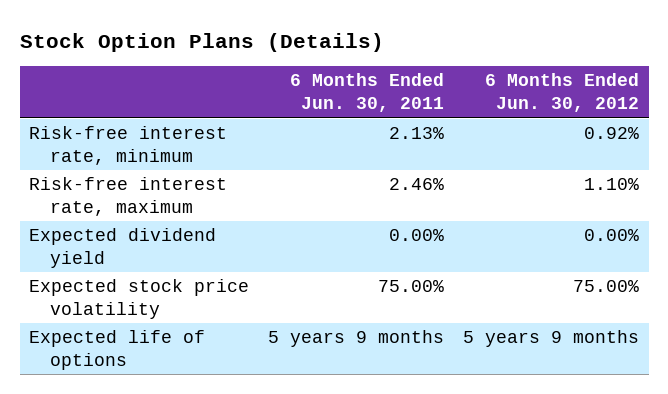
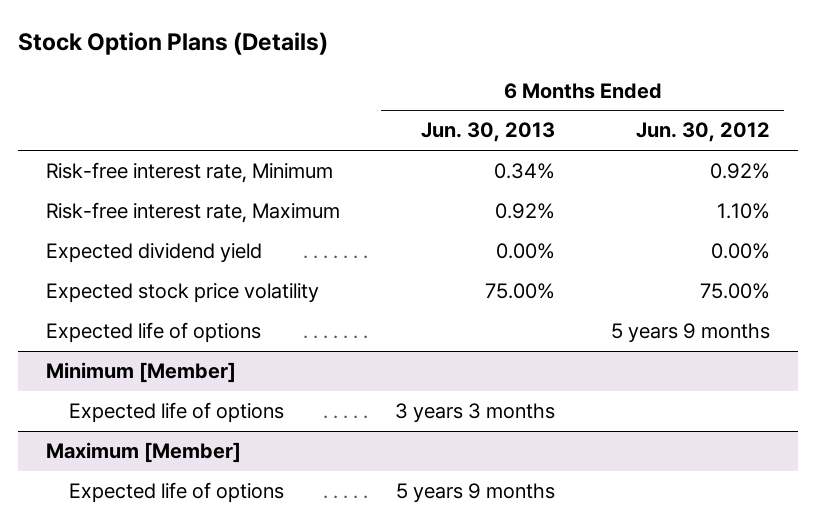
[290,73,445,113] 6 Months Ended Jun. 30, 2011 -> none
none -> [421,122,556,143] Jun. 30, 2013
[29,126,228,166] Risk-free interest rate, minimum -> [45,162,333,184] Risk-free interest rate, Minimum
[29,177,228,217] Risk-free interest rate, maximum -> [45,202,340,224] Risk-free interest rate, Maximum
none -> [45,362,236,384] Minimum [Member]
none -> [69,402,285,424] Expected life of options
none -> [45,442,241,464] Maximum [Member]
none -> [69,482,285,504] Expected life of options

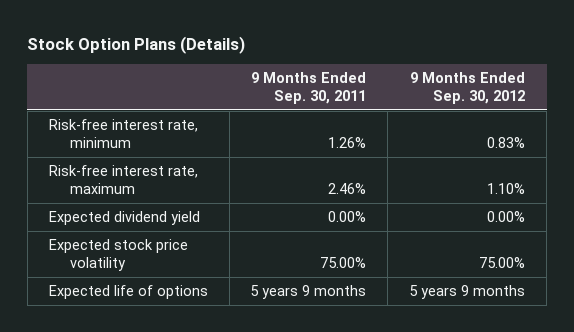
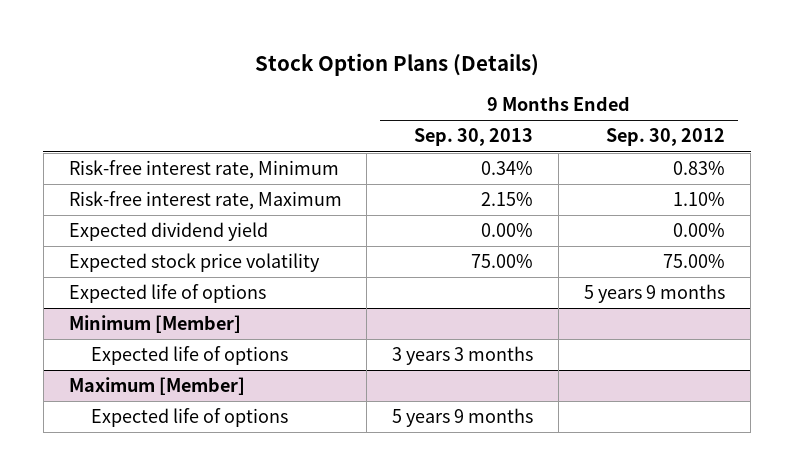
[251,71,367,104] 9 Months Ended Sep. 30, 2011 -> none
none -> [414,128,534,147] Sep. 30, 2013
[48,118,198,149] Risk-free interest rate, minimum -> [68,160,339,180] Risk-free interest rate, Minimum
[48,164,198,195] Risk-free interest rate, maximum -> [68,191,342,211] Risk-free interest rate, Maximum
none -> [68,315,241,334] Minimum [Member]
none -> [91,346,289,366] Expected life of options
none -> [68,377,245,396] Maximum [Member]
none -> [91,408,289,428] Expected life of options

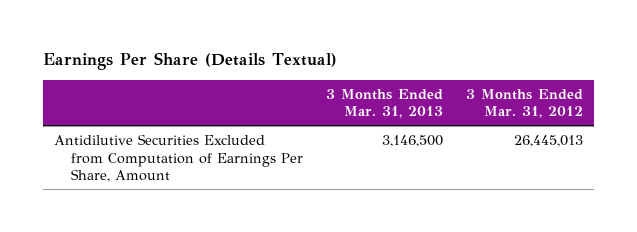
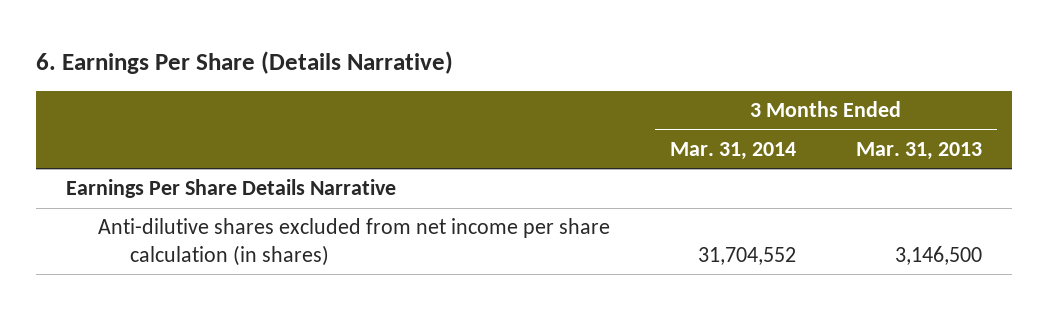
[42,52,337,71] Earnings Per Share (Details Textual) -> [36,50,454,74] 6. Earnings Per Share (Details Narrative)
[465,88,583,119] 3 Months Ended Mar. 31, 2012 -> none
none -> [669,141,796,160] Mar. 31, 2014
none -> [66,179,397,199] Earnings Per Share Details Narrative
[54,133,303,183] Antidilutive Securities Excluded from Computation of Earnings Per Share, Amount -> [98,218,611,266] Anti-dilutive shares excluded from net income per share calculation (in shares)

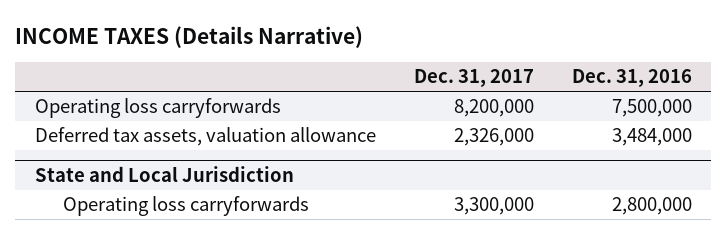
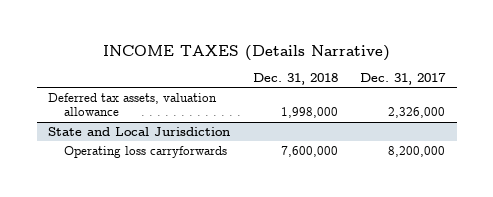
[571,69,692,88] Dec. 31, 2016 -> none
none -> [252,73,338,86] Dec. 31, 2018
[34,98,281,119] Operating loss carryforwards -> none
[453,197,534,216] 3,300,000 -> [388,145,446,157] 8,200,000

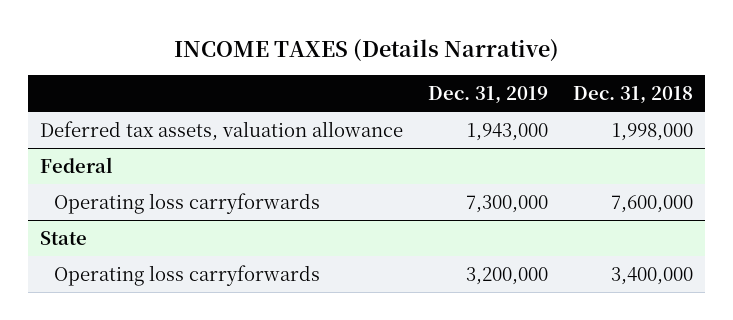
[360,73,447,86] Dec. 31, 2017 -> none
none -> [428,86,549,105] Dec. 31, 2019
[47,126,230,136] State and Local Jurisdiction -> none
none -> [40,156,114,173] Federal
none -> [40,230,88,245] State
none -> [53,264,320,286] Operating loss carryforwards

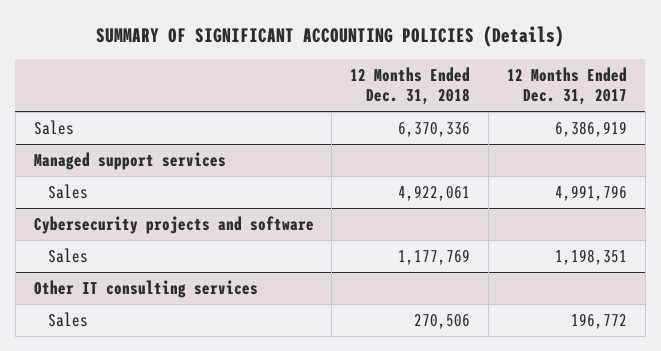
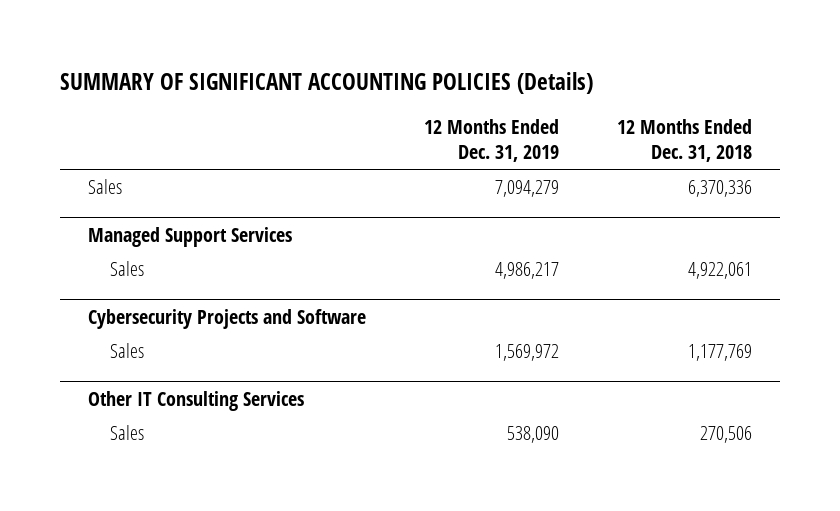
[506,66,627,105] 12 Months Ended Dec. 31, 2017 -> none
none -> [423,119,559,162] 12 Months Ended Dec. 31, 2019
[33,151,226,170] Managed support services -> [88,226,293,247] Managed Support Services
[33,215,314,234] Cybersecurity projects and software -> [88,308,367,329] Cybersecurity Projects and Software
[33,279,258,298] Other IT consulting services -> [88,390,305,411] Other IT Consulting Services

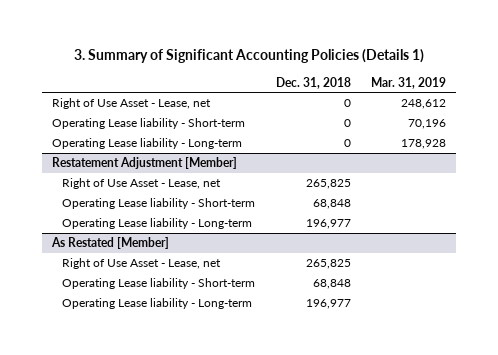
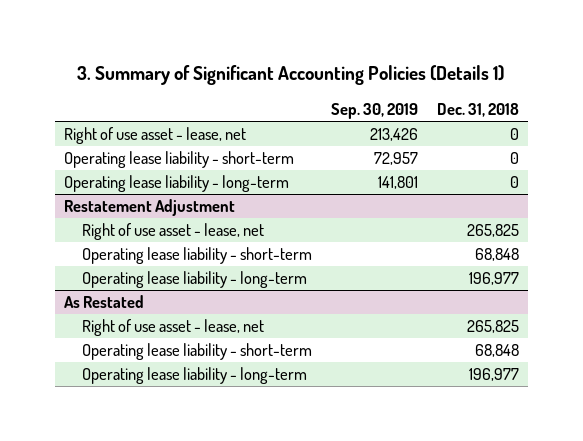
[371,76,447,89] Mar. 31, 2019 -> none
none -> [330,102,418,119] Sep. 30, 2019
[51,98,211,110] Right of Use Asset - Lease, net -> [63,127,246,145] Right of use asset - lease, net
[51,118,245,130] Operating Lease liability - Short-term -> [63,151,294,169] Operating lease liability - short-term
[51,138,242,150] Operating Lease liability - Long-term -> [63,175,289,193] Operating lease liability - long-term
[51,157,237,170] Restatement Adjustment [Member] -> [63,199,235,217] Restatement Adjustment
[61,178,221,190] Right of Use Asset - Lease, net -> [81,223,264,241] Right of use asset - lease, net
[61,198,255,210] Operating Lease liability - Short-term -> [81,247,312,265] Operating lease liability - short-term
[61,218,252,230] Operating Lease liability - Long-term -> [81,271,307,289] Operating lease liability - long-term
[50,237,169,250] As Restated [Member] -> [63,295,144,309] As Restated
[61,258,221,270] Right of Use Asset - Lease, net -> [81,319,264,337] Right of use asset - lease, net
[61,278,255,290] Operating Lease liability - Short-term -> [81,343,312,361] Operating lease liability - short-term
[61,298,252,310] Operating Lease liability - Long-term -> [81,367,307,385] Operating lease liability - long-term

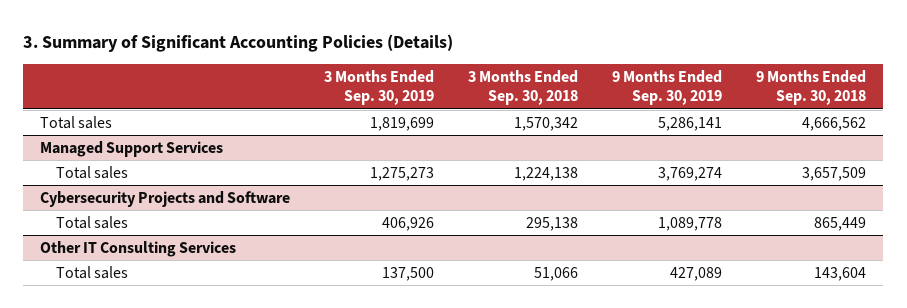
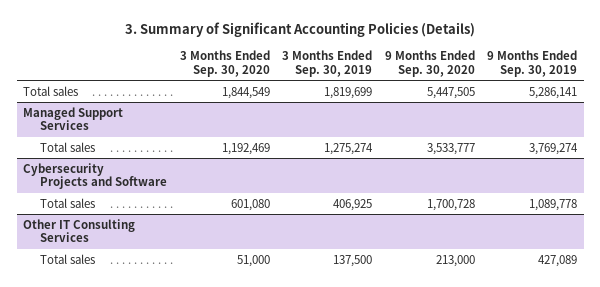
[468,69,579,106] 3 Months Ended Sep. 30, 2018 -> none
[756,69,867,106] 9 Months Ended Sep. 30, 2018 -> none
none -> [179,50,270,77] 3 Months Ended Sep. 30, 2020
none -> [384,50,475,77] 9 Months Ended Sep. 30, 2020
[370,166,435,181] 1,275,273 -> [324,142,374,155] 1,275,274
[382,216,435,231] 406,926 -> [333,198,373,211] 406,925

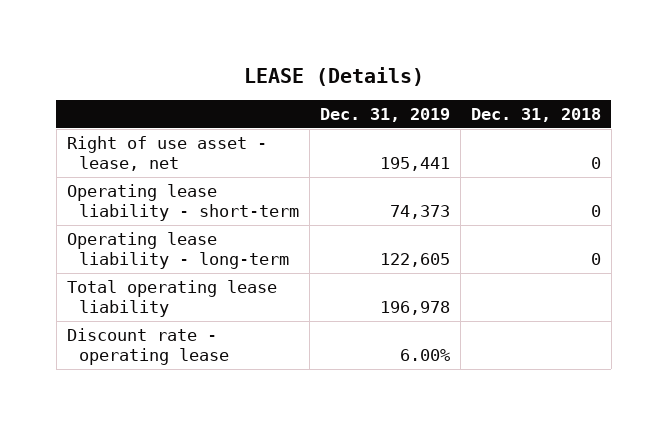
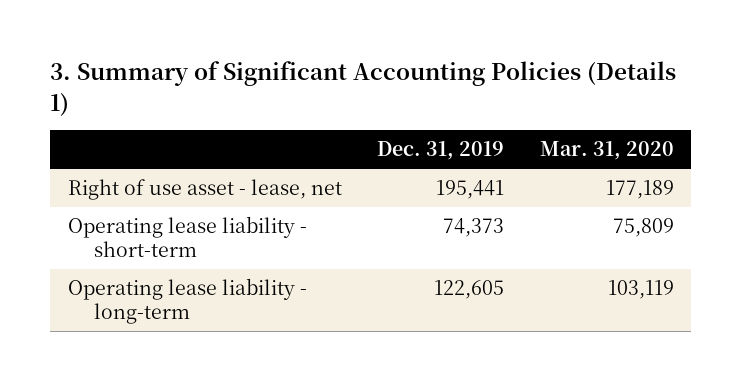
[243,66,424,86] LEASE (Details) -> [50,61,677,116] 3. Summary of Significant Accounting Policies (Details 1)
[471,108,602,123] Dec. 31, 2018 -> none
none -> [539,141,674,161] Mar. 31, 2020
[66,280,277,318] Total operating lease liability -> none
[66,328,230,366] Discount rate - operating lease -> none

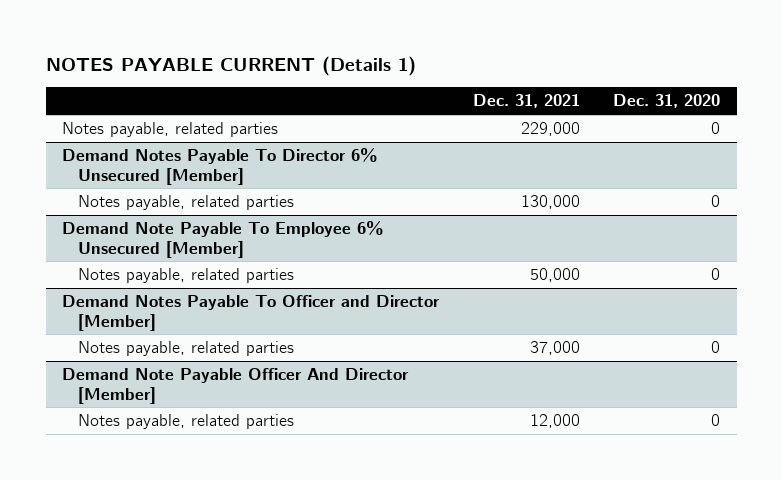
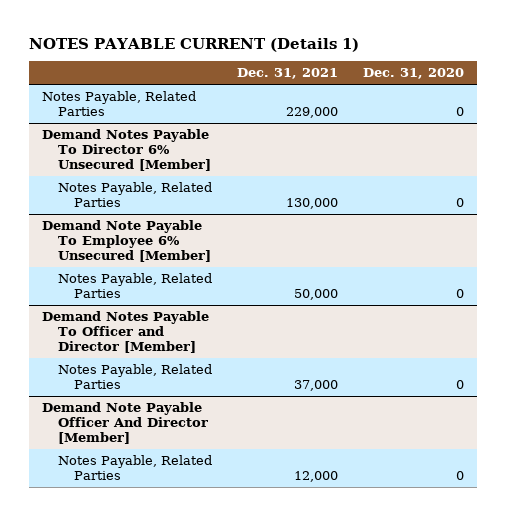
[62,121,279,137] Notes payable, related parties -> [41,90,196,116] Notes Payable, Related Parties
[78,194,295,210] Notes payable, related parties -> [58,181,213,207] Notes Payable, Related Parties
[78,267,295,283] Notes payable, related parties -> [58,272,213,298] Notes Payable, Related Parties
[78,340,295,356] Notes payable, related parties -> [58,363,213,389] Notes Payable, Related Parties
[78,413,295,429] Notes payable, related parties -> [58,454,213,480] Notes Payable, Related Parties

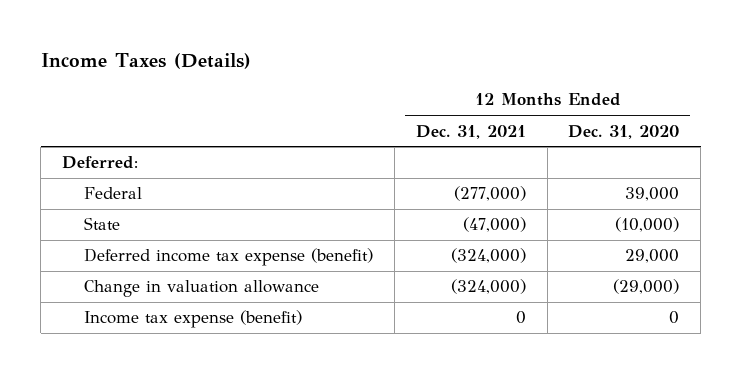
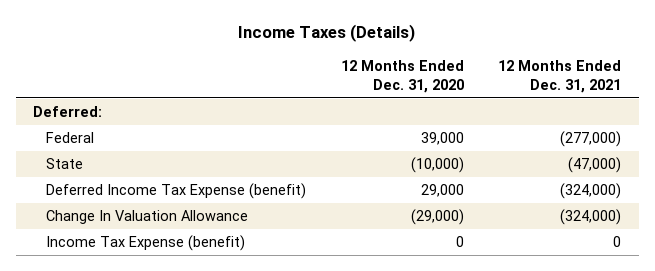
[84,248,374,267] Deferred income tax expense (benefit) -> [46,183,307,200] Deferred Income Tax Expense (benefit)
[84,280,320,298] Change in valuation allowance -> [46,210,249,225] Change In Valuation Allowance
[84,310,303,329] Income tax expense (benefit) -> [46,235,246,252] Income Tax Expense (benefit)

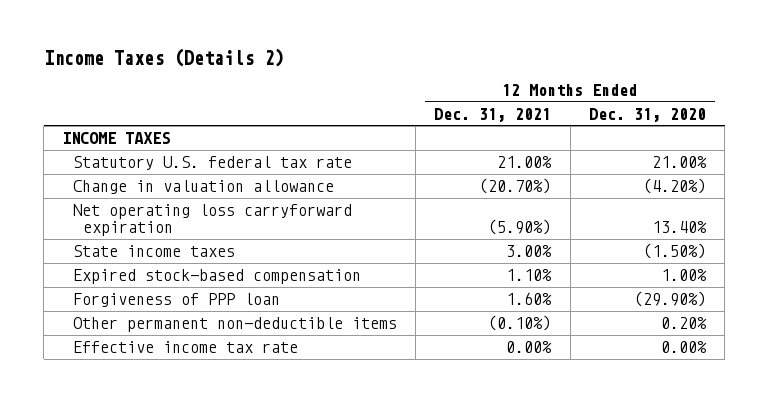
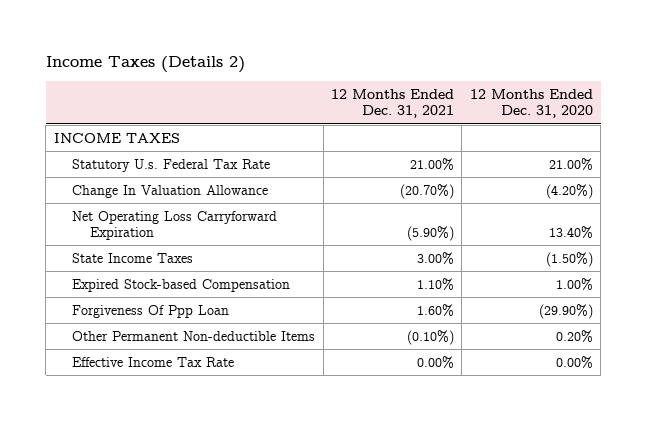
[72,156,352,171] Statutory U.S. federal tax rate -> [72,158,271,172] Statutory U.s. Federal Tax Rate
[72,180,334,195] Change in valuation allowance -> [72,184,269,198] Change In Valuation Allowance
[72,204,352,237] Net operating loss carryforward expiration -> [72,210,278,240] Net Operating Loss Carryforward Expiration
[72,245,235,258] State income taxes -> [72,252,194,263] State Income Taxes
[72,269,361,285] Expired stock-based compensation -> [72,278,291,292] Expired Stock-based Compensation
[72,293,280,308] Forgiveness of PPP loan -> [72,304,230,318] Forgiveness Of Ppp Loan
[72,317,397,333] Other permanent non-deductible items -> [72,330,316,341] Other Permanent Non-deductible Items
[72,341,298,354] Effective income tax rate -> [72,356,235,367] Effective Income Tax Rate

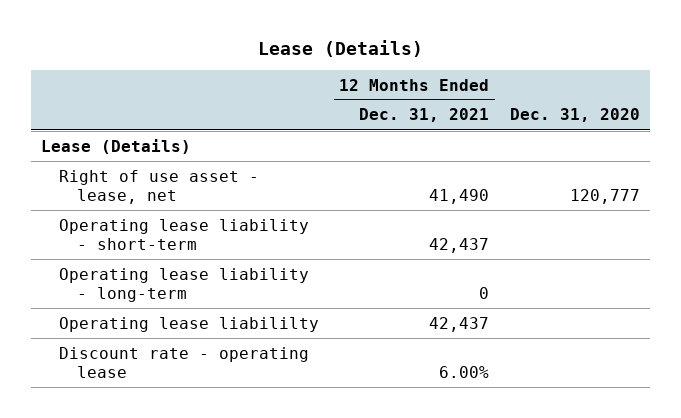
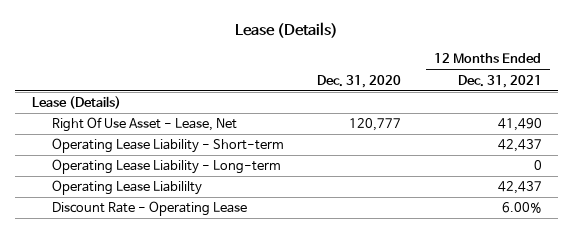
[58,169,259,204] Right of use asset - lease, net -> [51,117,237,133] Right Of Use Asset - Lease, Net
[58,218,309,250] Operating lease liability - short-term -> [51,138,284,154] Operating Lease Liability - Short-term
[58,267,309,302] Operating lease liability - long-term -> [51,159,281,175] Operating Lease Liability - Long-term
[58,316,319,332] Operating lease liabililty -> [51,180,202,196] Operating Lease Liabililty
[58,346,309,378] Discount rate - operating lease -> [51,201,247,217] Discount Rate - Operating Lease

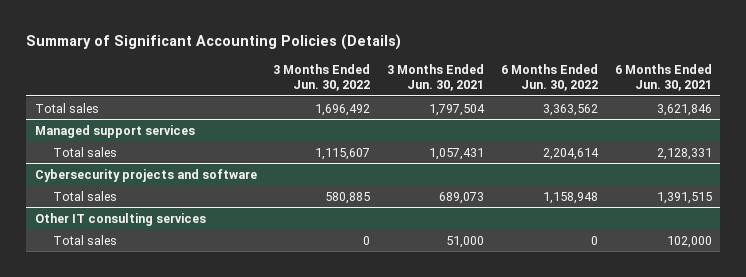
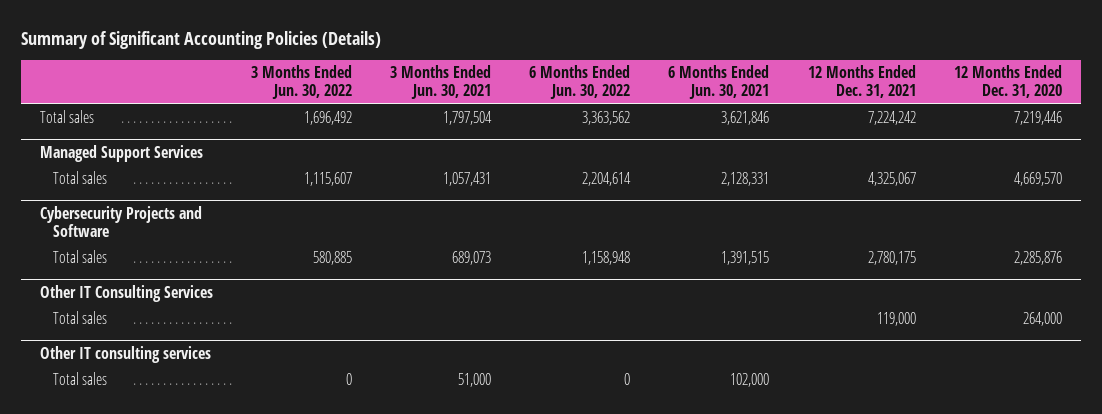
none -> [807,65,916,99] 12 Months Ended Dec. 31, 2021
none -> [953,65,1062,99] 12 Months Ended Dec. 31, 2020
[34,124,195,138] Managed support services -> [40,145,204,163] Managed Support Services
[34,168,257,182] Cybersecurity projects and software -> [40,206,203,238] Cybersecurity Projects and Software
none -> [40,285,214,303] Other IT Consulting Services
none -> [53,311,108,325] Total sales

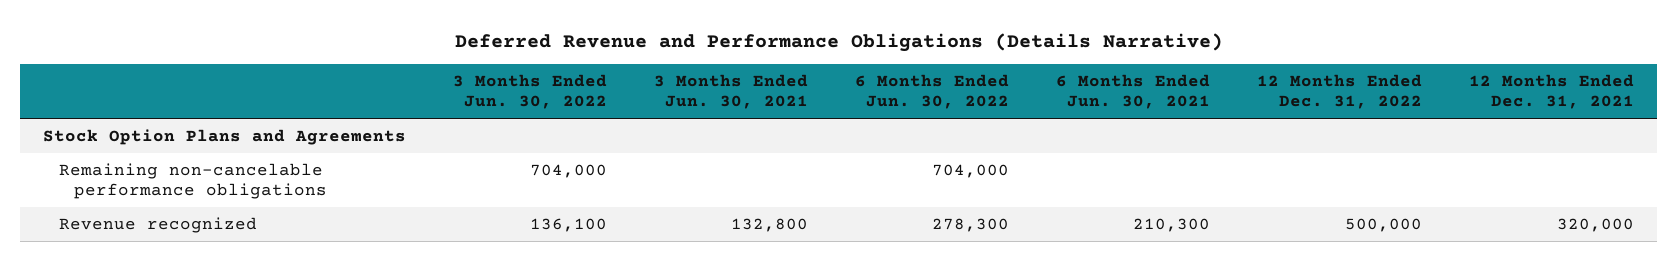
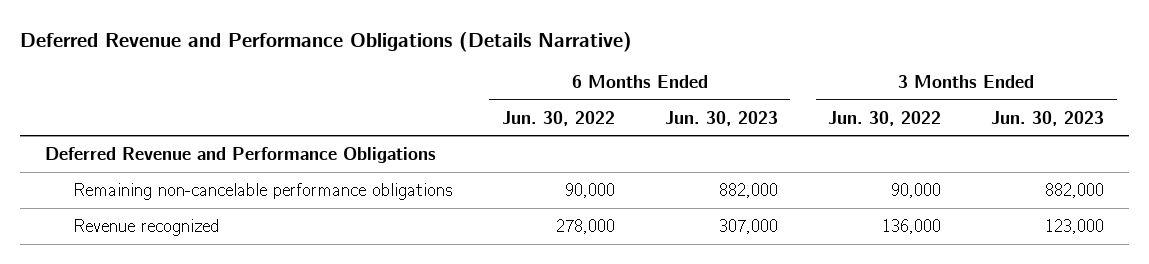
[654,74,809,110] 3 Months Ended Jun. 30, 2021 -> none
[1055,74,1210,110] 6 Months Ended Jun. 30, 2021 -> none
[1256,74,1422,110] 12 Months Ended Dec. 31, 2022 -> none
[1468,74,1634,110] 12 Months Ended Dec. 31, 2021 -> none
none -> [664,110,778,126] Jun. 30, 2023
none -> [991,110,1105,126] Jun. 30, 2023
[43,128,407,145] Stock Option Plans and Agreements -> none
none -> [45,146,437,163] Deferred Revenue and Performance Obligations
[530,163,608,178] 704,000 -> [891,182,942,198] 90,000
[932,163,1010,178] 704,000 -> [564,182,615,198] 90,000
[530,217,608,232] 136,100 -> [882,218,942,234] 136,000
[932,217,1010,232] 278,300 -> [555,218,615,234] 278,000

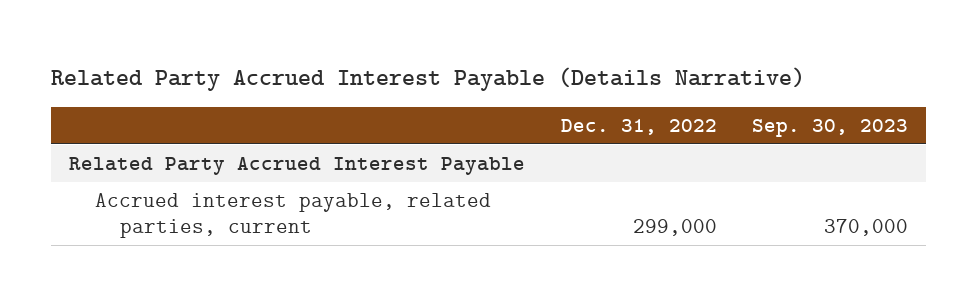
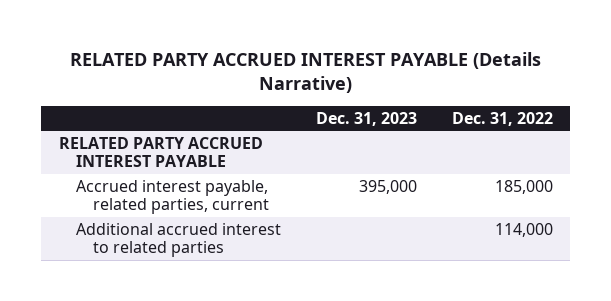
[51,66,806,91] Related Party Accrued Interest Payable (Details Narrative) -> [69,51,541,94] RELATED PARTY ACCRUED INTEREST PAYABLE (Details Narrative)
[752,118,909,137] Sep. 30, 2023 -> none
none -> [315,111,417,126] Dec. 31, 2023
[68,157,525,176] Related Party Accrued Interest Payable -> [58,136,263,168] RELATED PARTY ACCRUED INTEREST PAYABLE
[632,219,717,237] 299,000 -> [494,179,553,194] 185,000
none -> [76,222,282,258] Additional accrued interest to related parties

